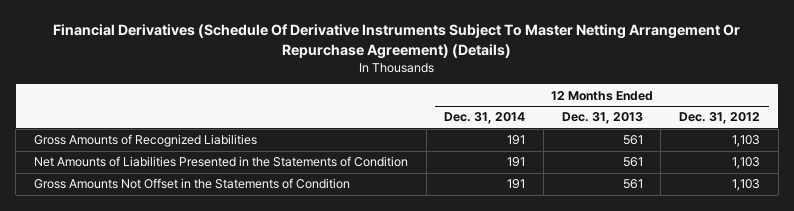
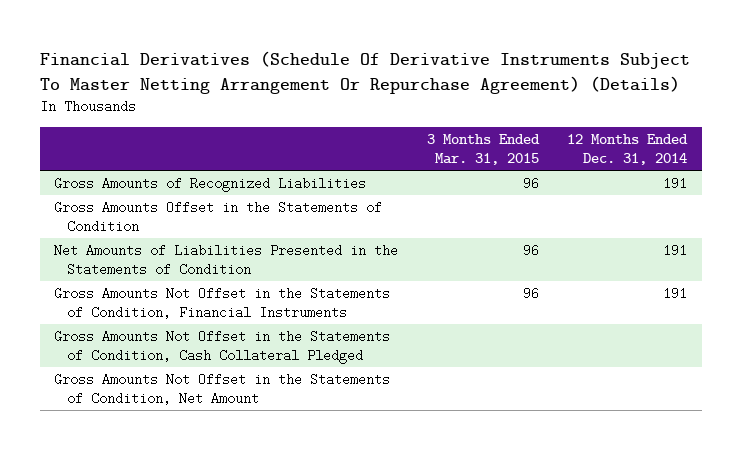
[561,112,643,125] Dec. 31, 2013 -> none
[678,112,760,125] Dec. 31, 2012 -> none
none -> [426,133,540,165] 3 Months Ended Mar. 31, 2015
none -> [54,200,383,233] Gross Amounts Offset in the Statements of Condition
[33,178,350,190] Gross Amounts Not Offset in the Statements of Condition -> [54,286,391,319] Gross Amounts Not Offset in the Statements of Condition, Financial Instruments
none -> [54,329,391,364] Gross Amounts Not Offset in the Statements of Condition, Cash Collateral Pledged
none -> [54,372,391,405] Gross Amounts Not Offset in the Statements of Condition, Net Amount

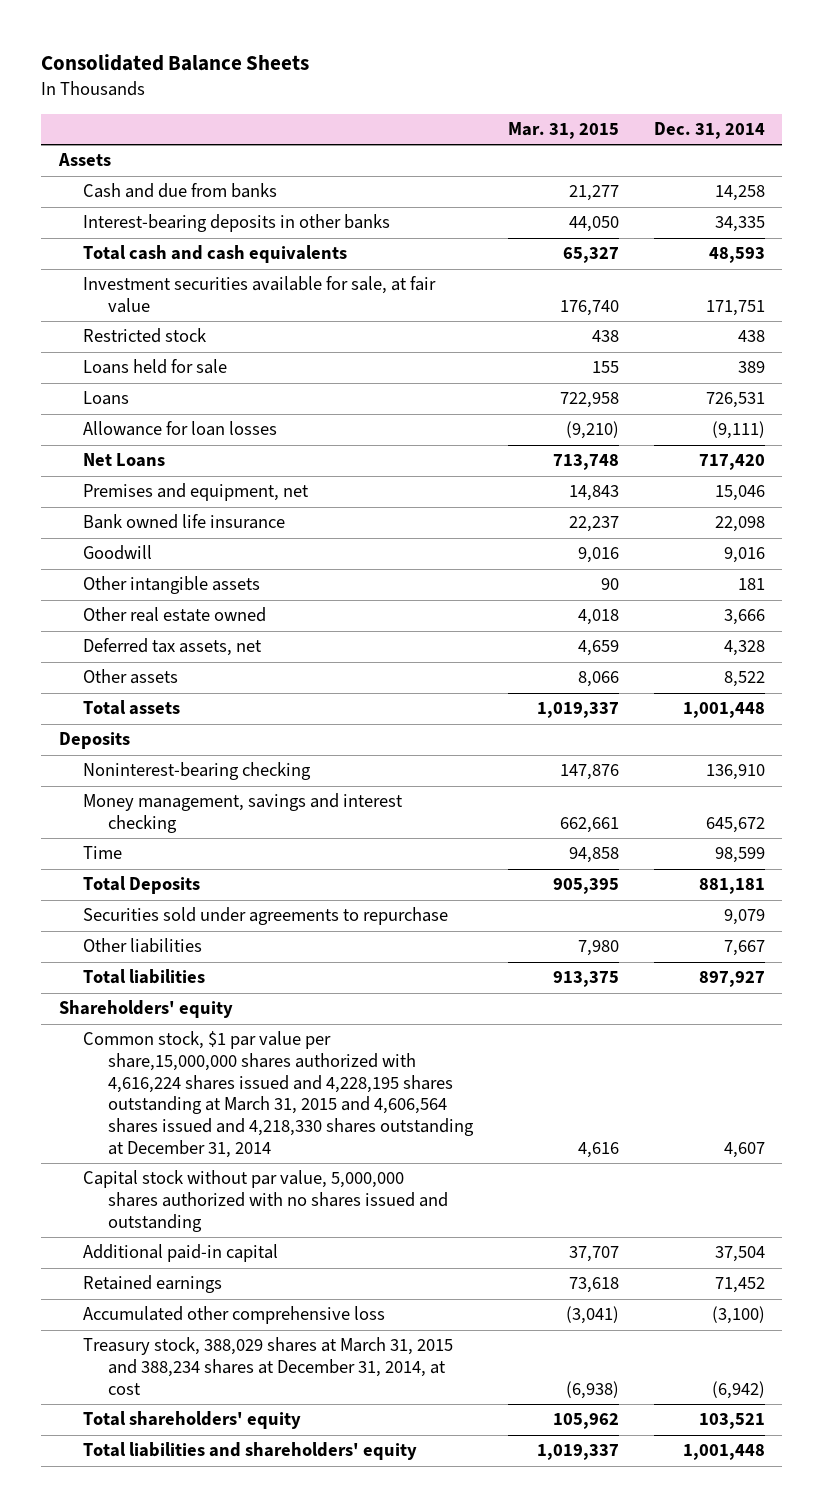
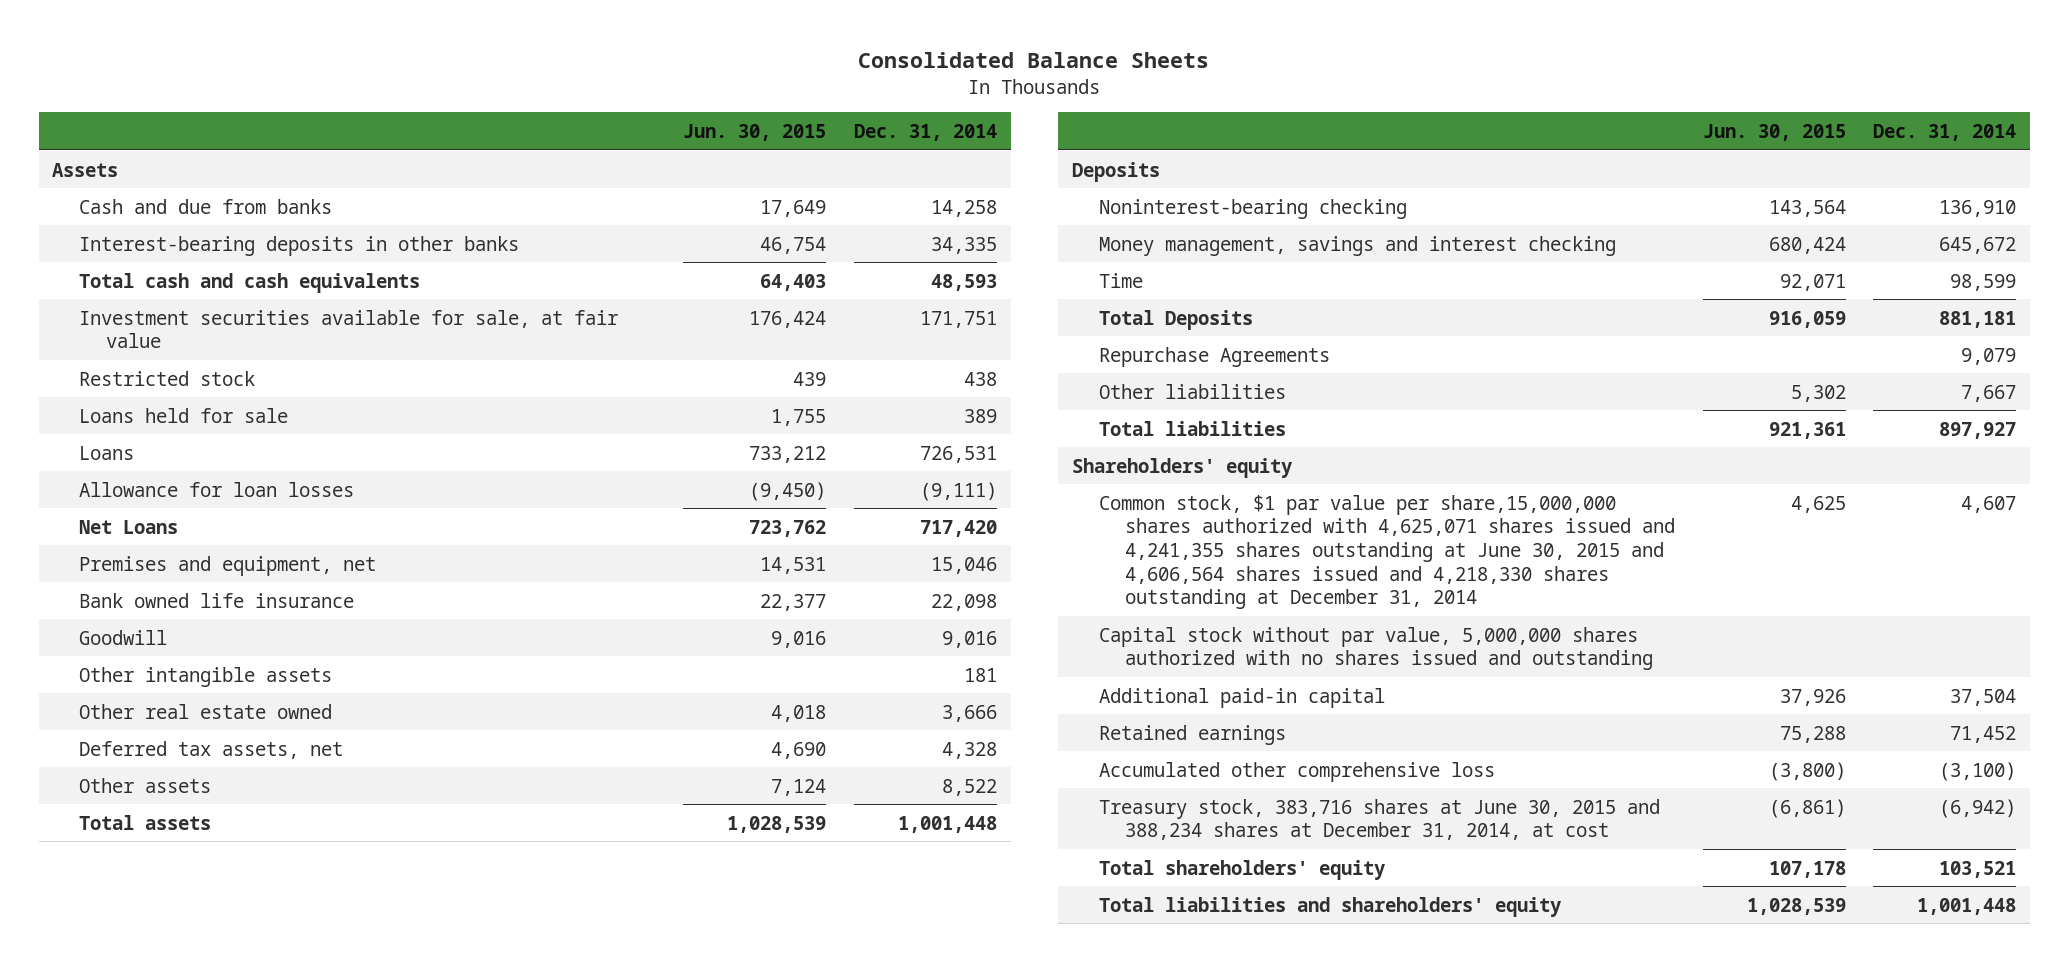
[507,121,619,139] Mar. 31, 2015 -> none
none -> [683,123,827,141] Jun. 30, 2015
[83,907,449,926] Securities sold under agreements to repurchase -> [1098,346,1330,367] Repurchase Agreements
[83,1031,474,1158] Common stock, $1 par value per share,15,000,000 shares authorized with 4,616,224 shares issued and 4,228,195 shares outstanding at March 31, 2015 and 4,606,564 shares issued and 4,218,330 shares outstanding at December 31, 2014 -> [1098,494,1676,610] Common stock, $1 par value per share,15,000,000 shares authorized with 4,625,071 shares issued and 4,241,355 shares outstanding at June 30, 2015 and 4,606,564 shares issued and 4,218,330 shares outstanding at December 31, 2014
[83,1337,454,1395] Treasury stock, 388,029 shares at March 31, 2015 and 388,234 shares at December 31, 2014, at cost -> [1098,798,1660,841] Treasury stock, 383,716 shares at June 30, 2015 and 388,234 shares at December 31, 2014, at cost

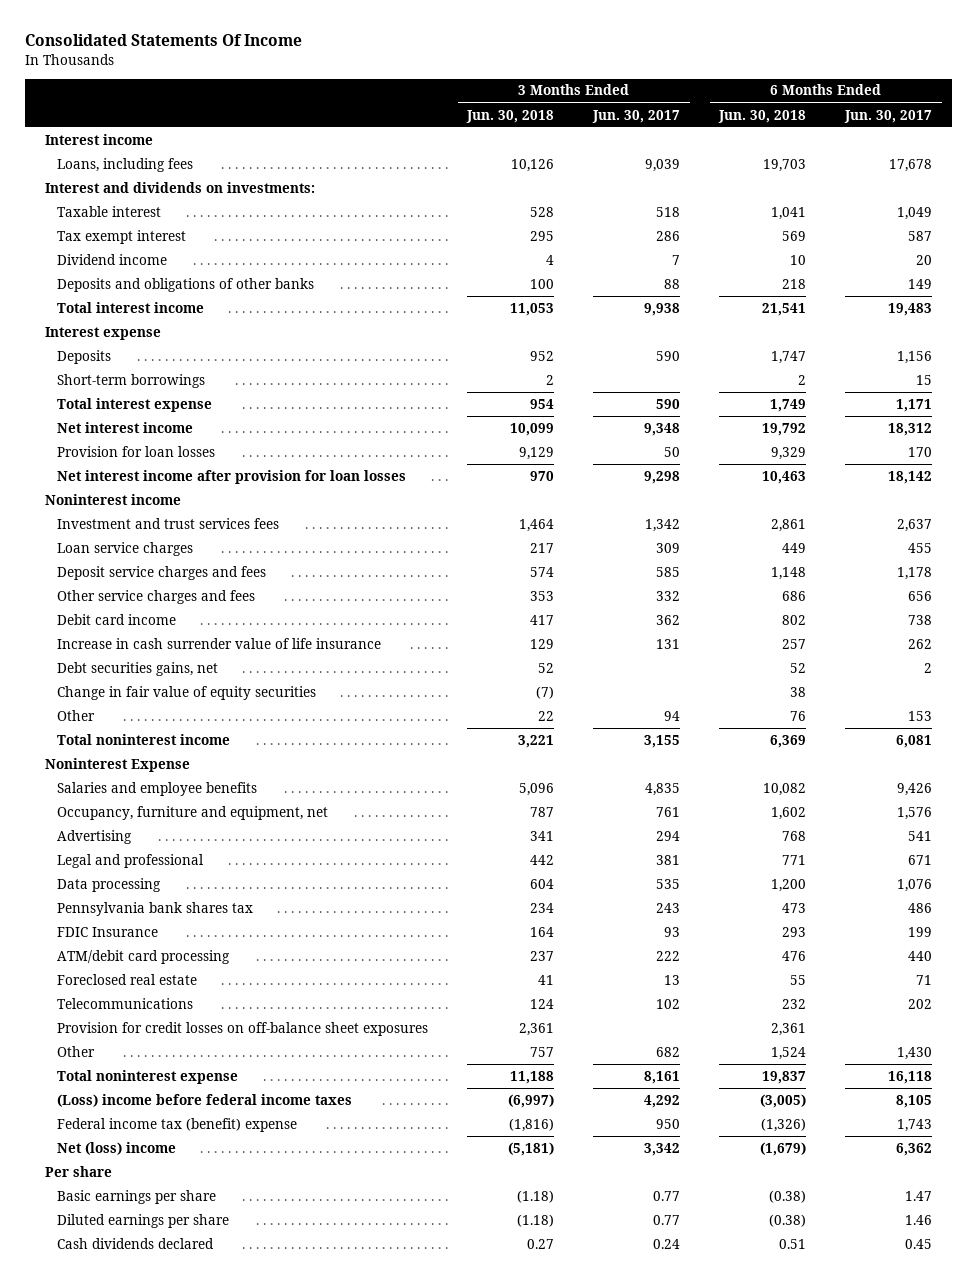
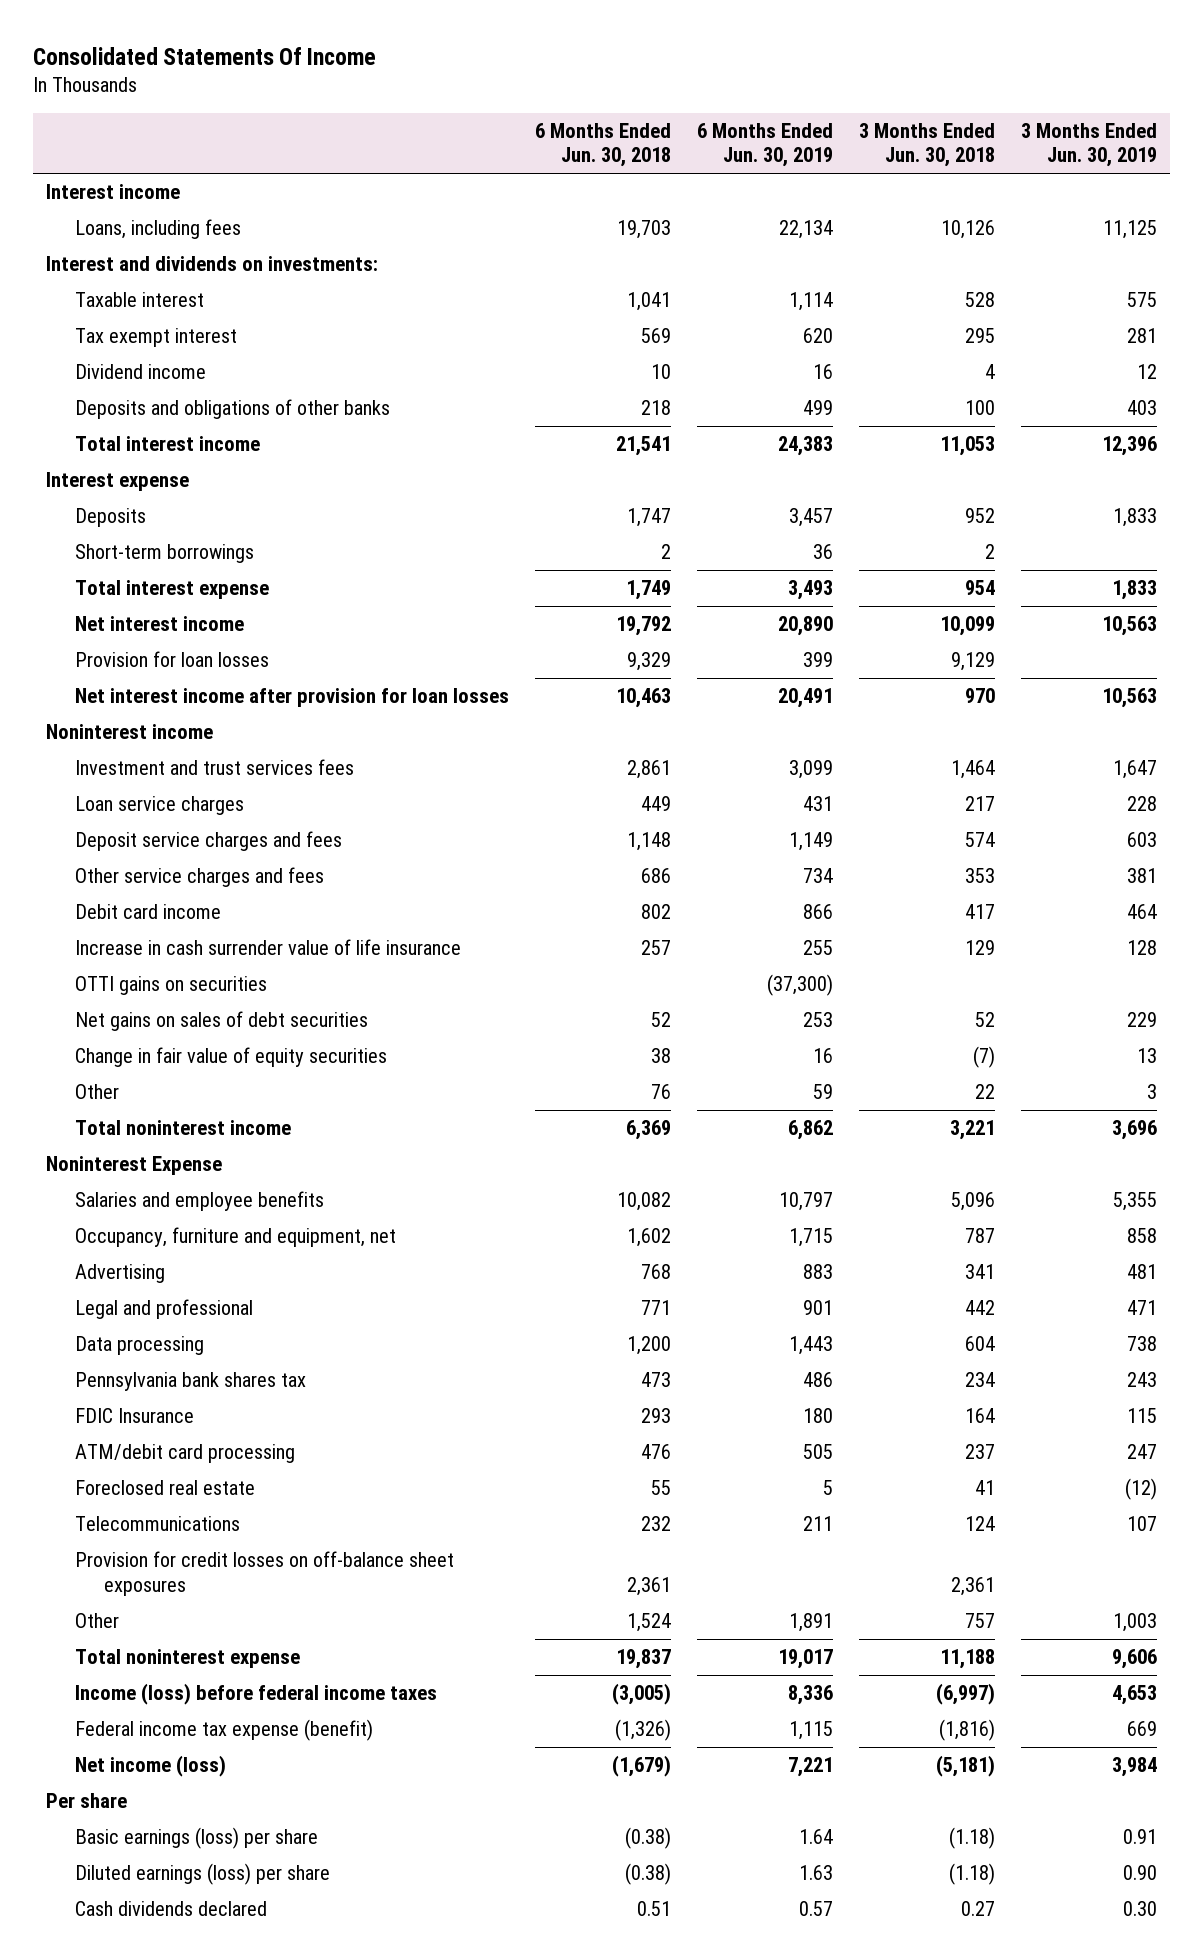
[592,109,681,123] Jun. 30, 2017 -> none
[844,109,933,123] Jun. 30, 2017 -> none
none -> [697,123,834,168] 6 Months Ended Jun. 30, 2019
none -> [1020,123,1157,168] 3 Months Ended Jun. 30, 2019
none -> [75,976,268,996] OTTI gains on securities
[57,661,219,676] Debt securities gains, net -> [75,1011,369,1032] Net gains on sales of debt securities
[57,1093,353,1107] (Loss) income before federal income taxes -> [75,1683,438,1706] Income (loss) before federal income taxes
[57,1117,298,1132] Federal income tax (benefit) expense -> [75,1719,374,1742] Federal income tax expense (benefit)
[57,1141,177,1155] Net (loss) income -> [75,1755,227,1778] Net income (loss)
[57,1189,217,1204] Basic earnings per share -> [75,1827,319,1850] Basic earnings (loss) per share
[57,1213,230,1228] Diluted earnings per share -> [75,1863,331,1886] Diluted earnings (loss) per share

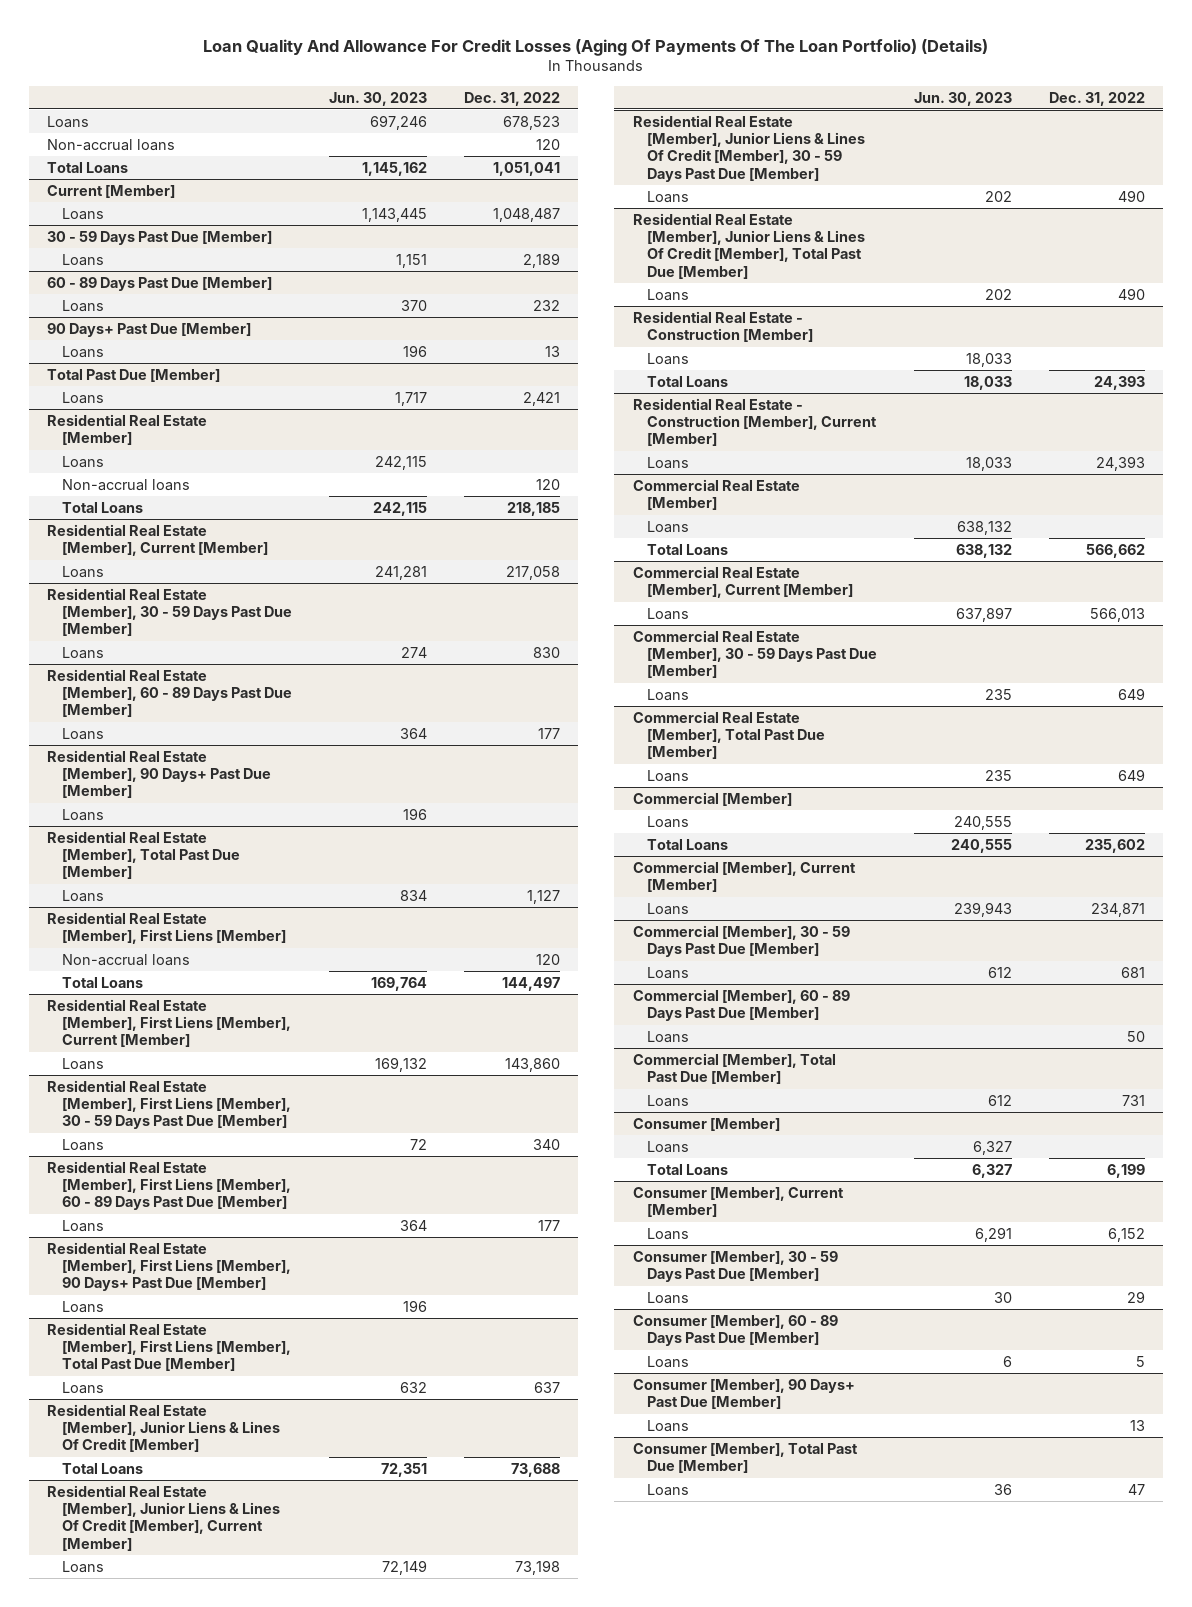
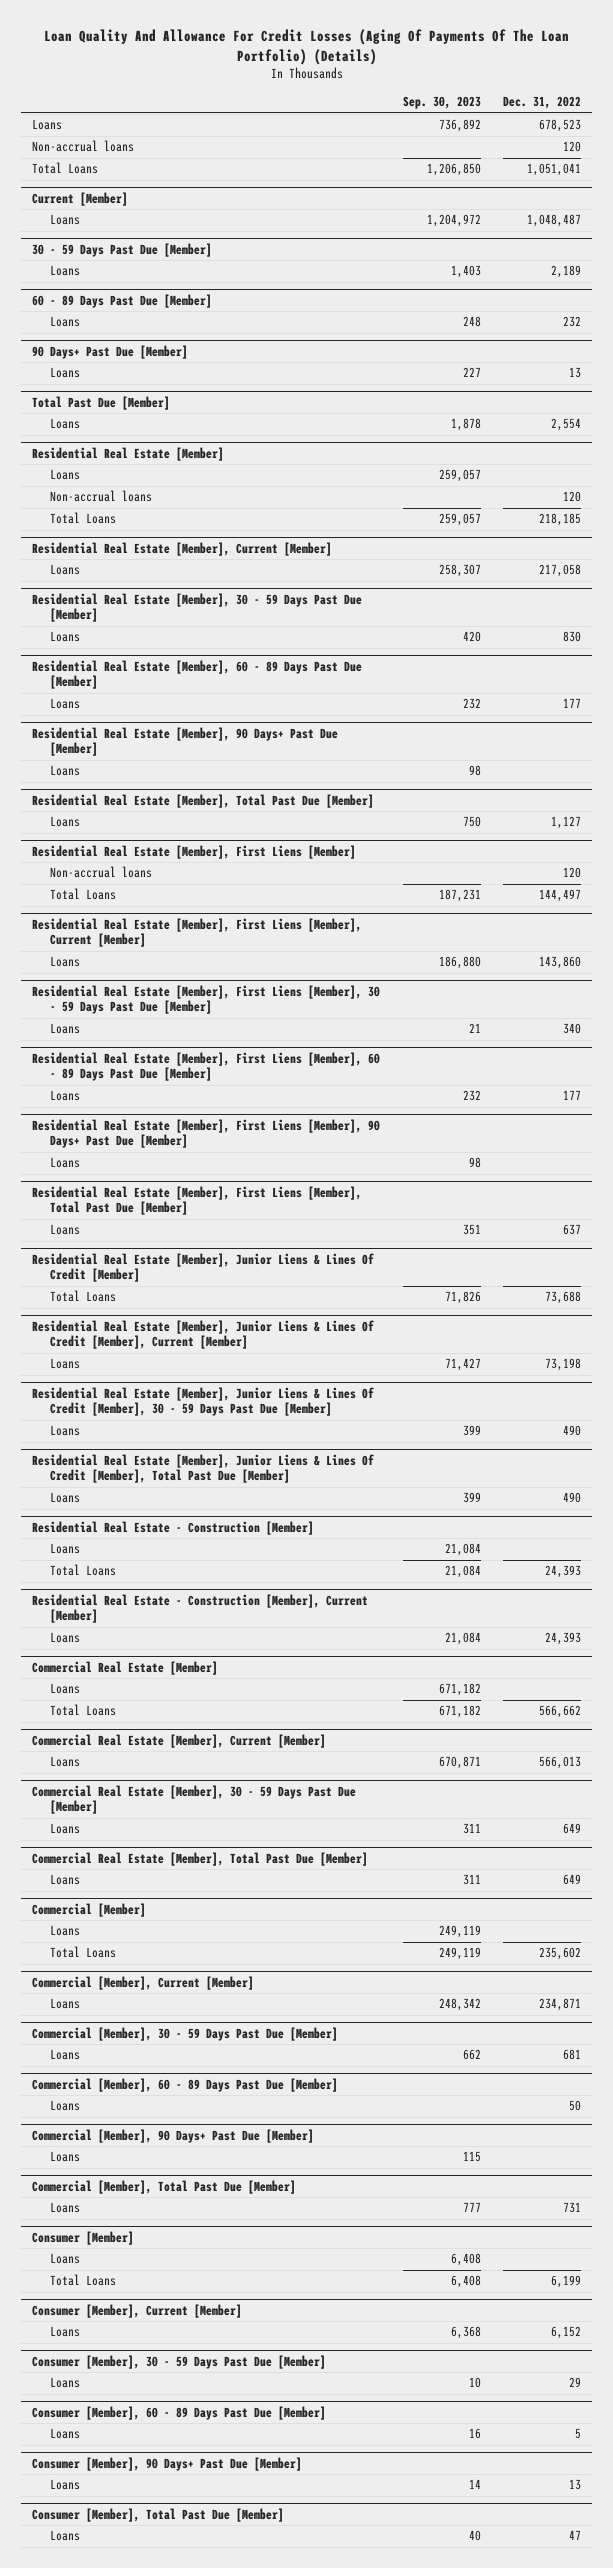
[328,91,427,106] Jun. 30, 2023 -> none
none -> [402,96,481,110] Sep. 30, 2023
[522,391,560,406] 2,421 -> [550,418,581,432] 2,554
none -> [32,2129,315,2144] Commercial [Member], 90 Days+ Past Due [Member]
none -> [50,2151,81,2163] Loans

